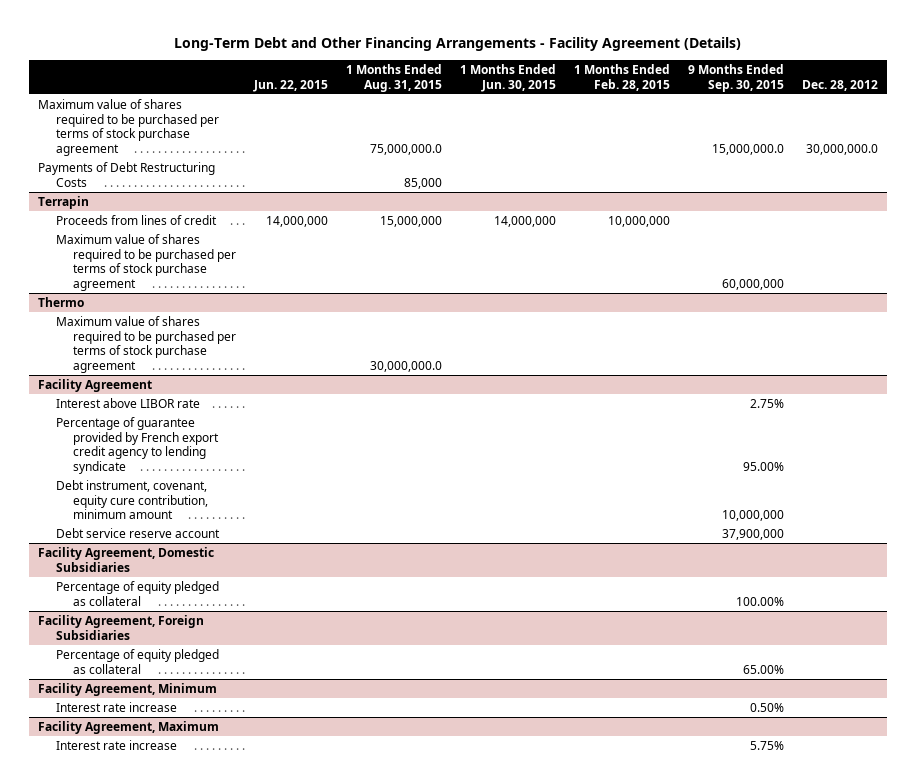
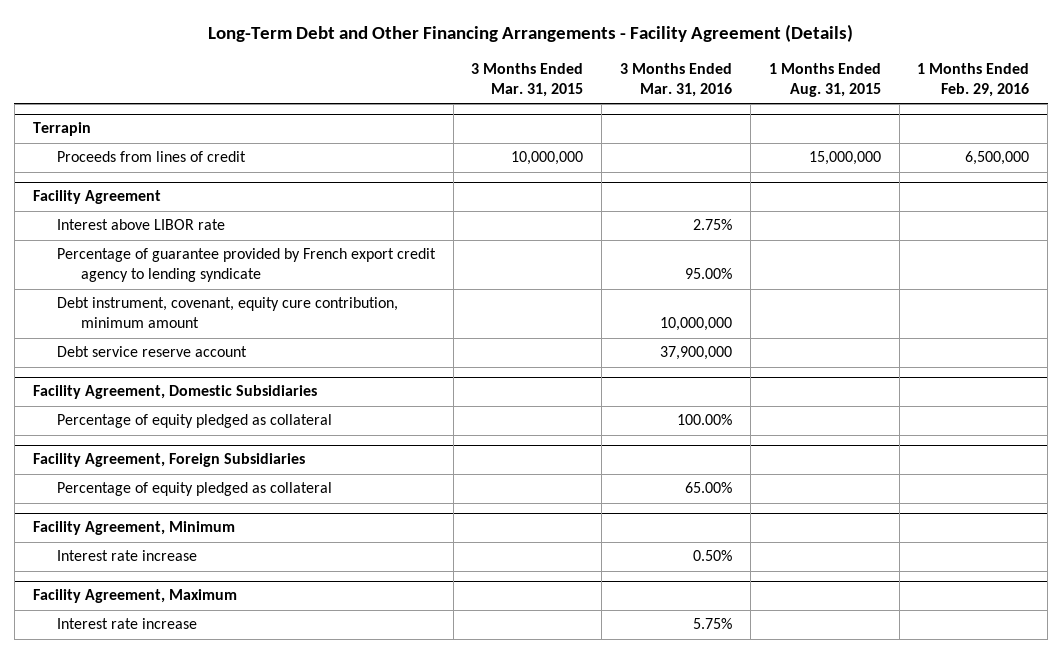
[253,79,329,92] Jun. 22, 2015 -> none
[460,63,557,92] 1 Months Ended Jun. 30, 2015 -> none
[573,63,670,91] 1 Months Ended Feb. 28, 2015 -> none
[687,63,784,92] 9 Months Ended Sep. 30, 2015 -> none
[801,79,878,91] Dec. 28, 2012 -> none
none -> [471,63,584,98] 3 Months Ended Mar. 31, 2015
none -> [620,63,733,98] 3 Months Ended Mar. 31, 2016
none -> [917,63,1030,98] 1 Months Ended Feb. 29, 2016
[37,98,219,157] Maximum value of shares required to be purchased per terms of stock purchase agreement -> none
[37,161,215,187] Payments of Debt Restructuring Costs -> none
[55,233,237,292] Maximum value of shares required to be purchased per terms of stock purchase agreement -> none
[37,296,84,307] Thermo -> none
[55,315,237,374] Maximum value of shares required to be purchased per terms of stock purchase agreement -> none

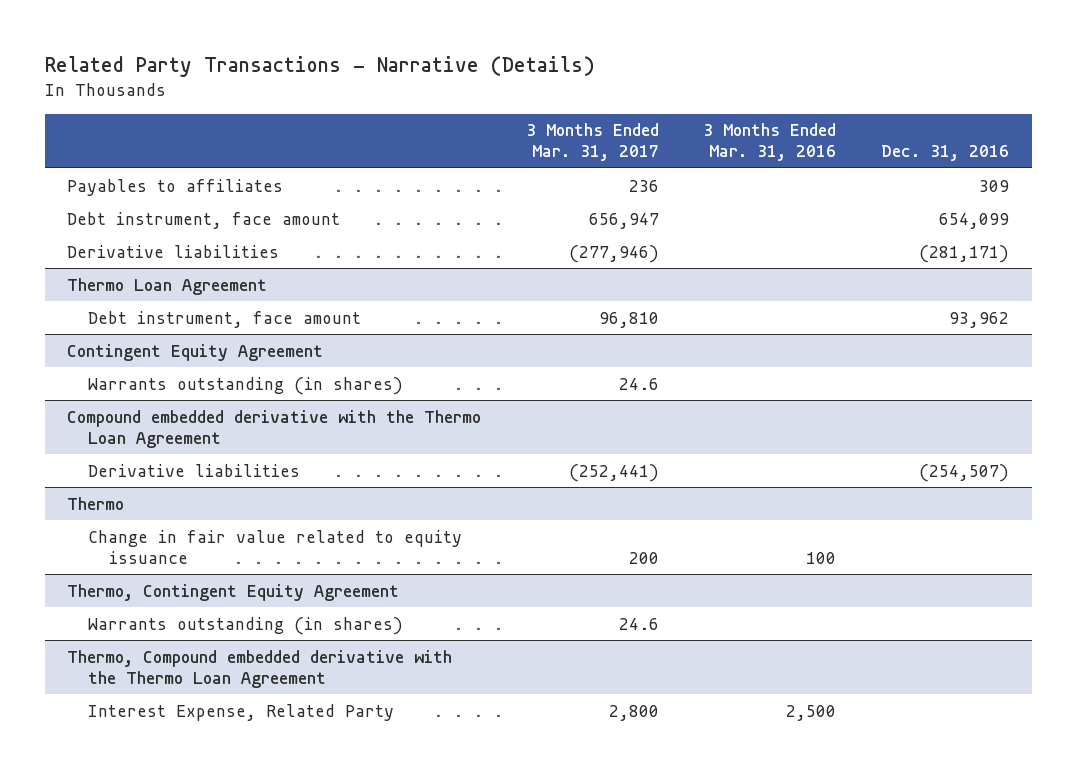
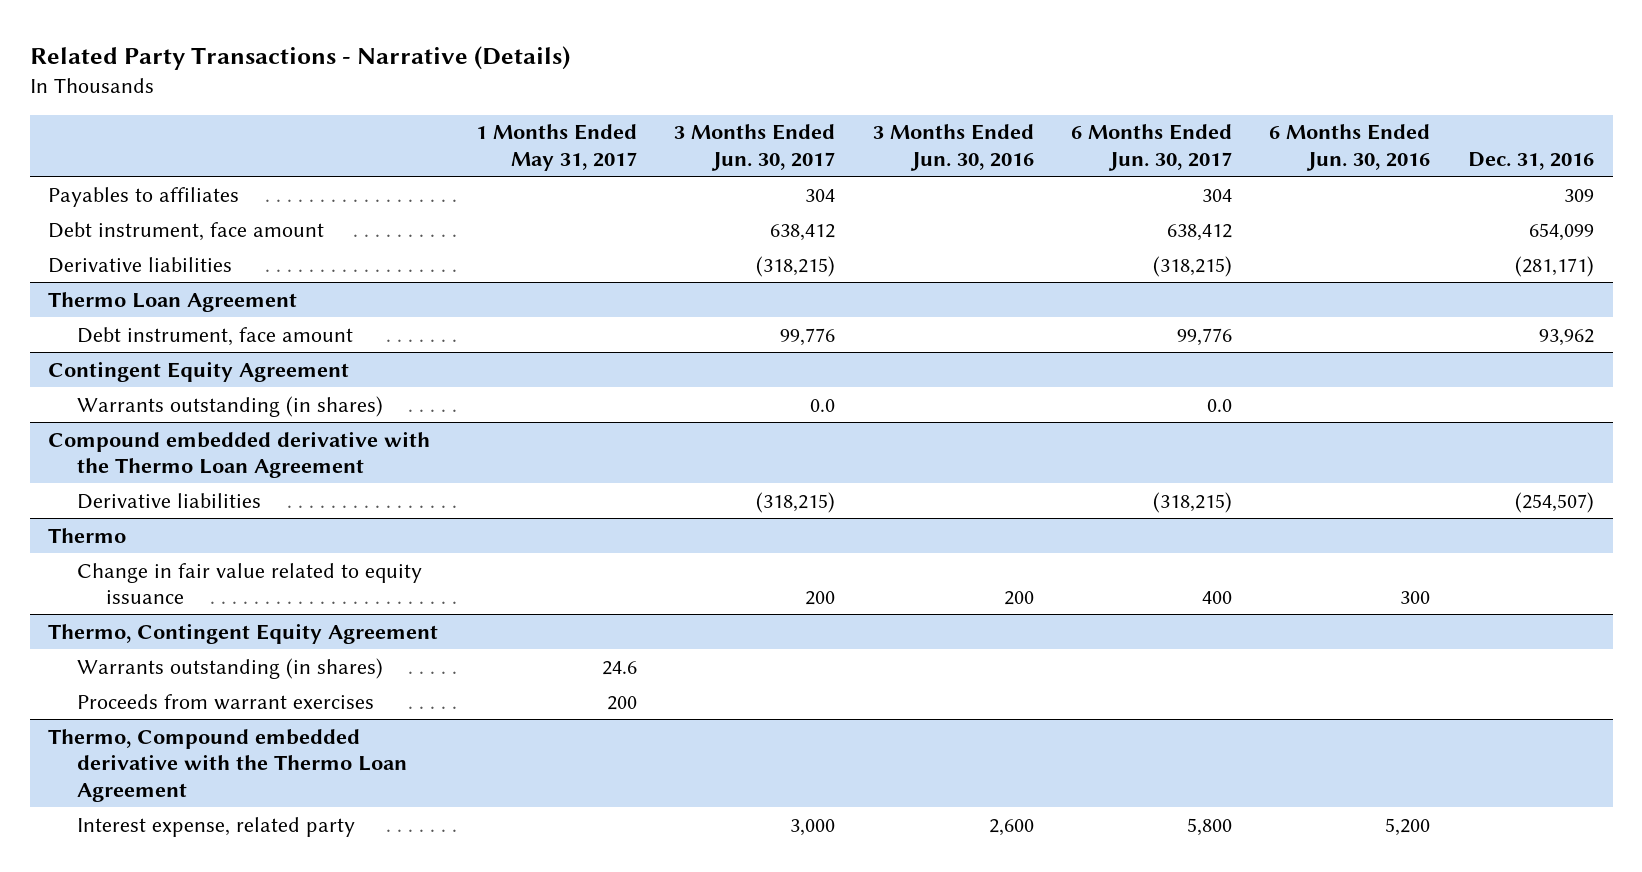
[525,123,659,162] 3 Months Ended Mar. 31, 2017 -> none
[703,123,837,162] 3 Months Ended Mar. 31, 2016 -> none
none -> [475,124,637,171] 1 Months Ended May 31, 2017
none -> [674,124,836,171] 3 Months Ended Jun. 30, 2017
none -> [872,124,1034,171] 3 Months Ended Jun. 30, 2016
none -> [1071,124,1233,171] 6 Months Ended Jun. 30, 2017
none -> [1269,124,1431,171] 6 Months Ended Jun. 30, 2016
none -> [77,693,375,710] Proceeds from warrant exercises
[88,703,395,721] Interest Expense, Related Party -> [77,816,356,837] Interest expense, related party

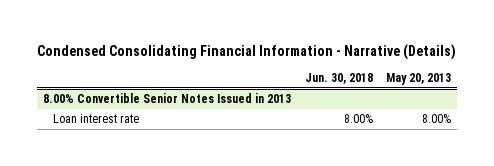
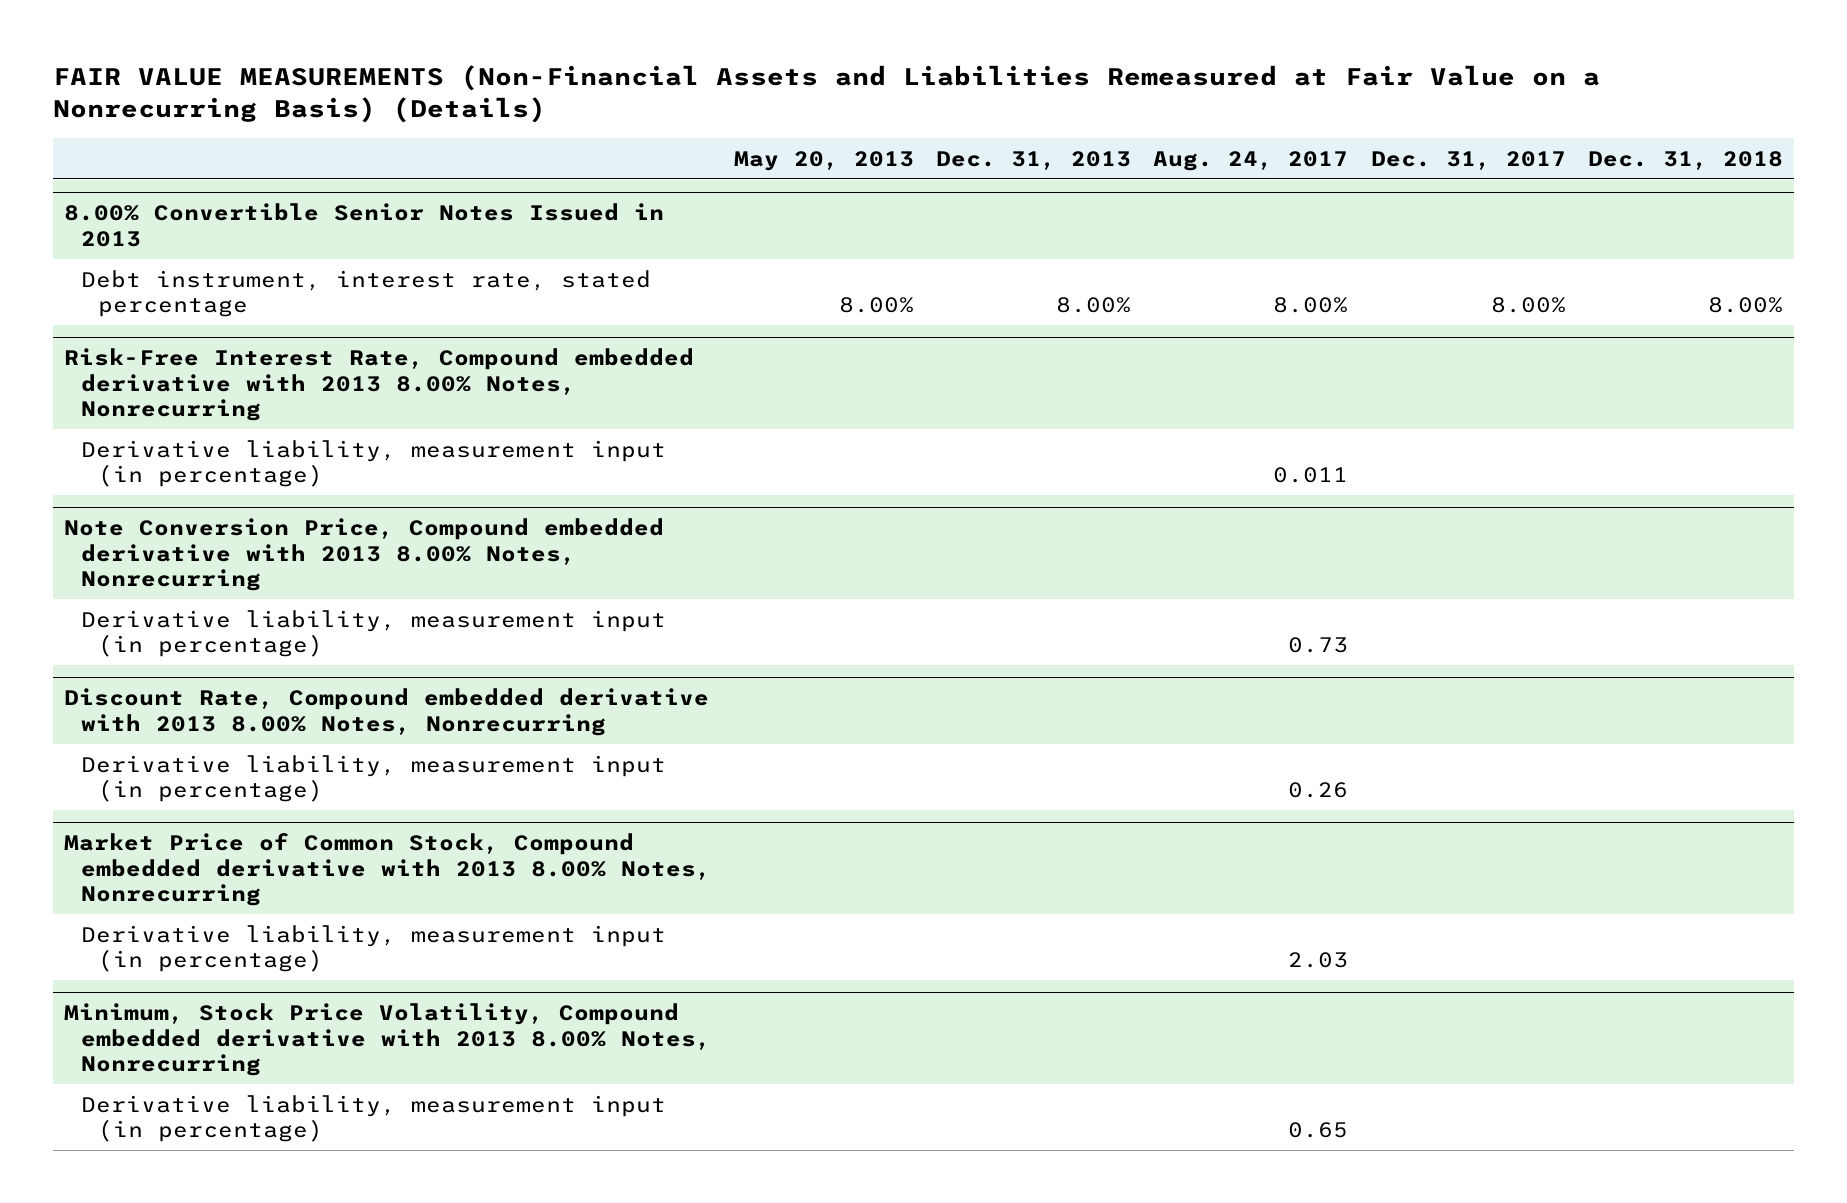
[36,43,456,60] Condensed Consolidating Financial Information - Narrative (Details) -> [52,65,1600,124] FAIR VALUE MEASUREMENTS (Non-Financial Assets and Liabilities Remeasured at Fair Value on a Nonrecurring Basis) (Details)
[304,72,373,84] Jun. 30, 2018 -> none
none -> [935,150,1131,170] Dec. 31, 2013
none -> [1153,150,1349,171] Aug. 24, 2017
none -> [1370,150,1566,170] Dec. 31, 2017
none -> [1588,150,1784,170] Dec. 31, 2018
[52,114,139,124] Loan interest rate -> [81,269,652,317] Debt instrument, interest rate, stated percentage
none -> [64,348,695,421] Risk-Free Interest Rate, Compound embedded derivative with 2013 8.00% Notes, Nonrecurring
none -> [81,439,667,487] Derivative liability, measurement input (in percentage)
none -> [64,518,665,591] Note Conversion Price, Compound embedded derivative with 2013 8.00% Notes, Nonrecurring
none -> [81,609,667,657] Derivative liability, measurement input (in percentage)
none -> [64,688,710,736] Discount Rate, Compound embedded derivative with 2013 8.00% Notes, Nonrecurring
none -> [81,754,667,802] Derivative liability, measurement input (in percentage)
none -> [64,833,712,906] Market Price of Common Stock, Compound embedded derivative with 2013 8.00% Notes, Nonrecurring
none -> [81,924,667,972] Derivative liability, measurement input (in percentage)
none -> [64,1003,712,1076] Minimum, Stock Price Volatility, Compound embedded derivative with 2013 8.00% Notes, Nonrecurring
none -> [81,1094,667,1142] Derivative liability, measurement input (in percentage)

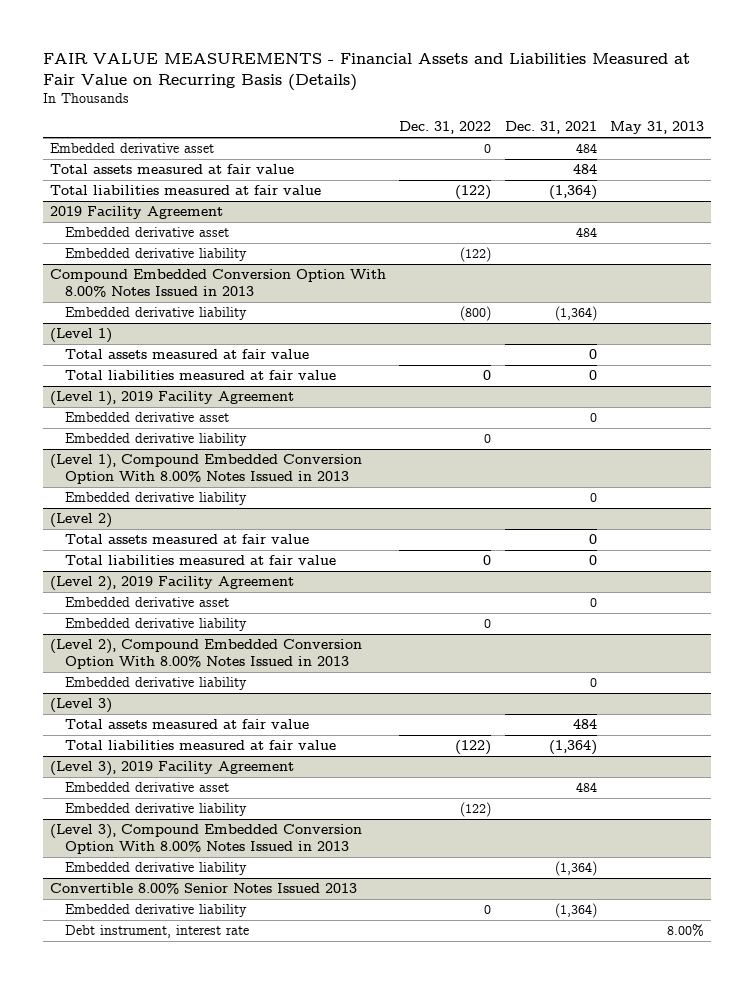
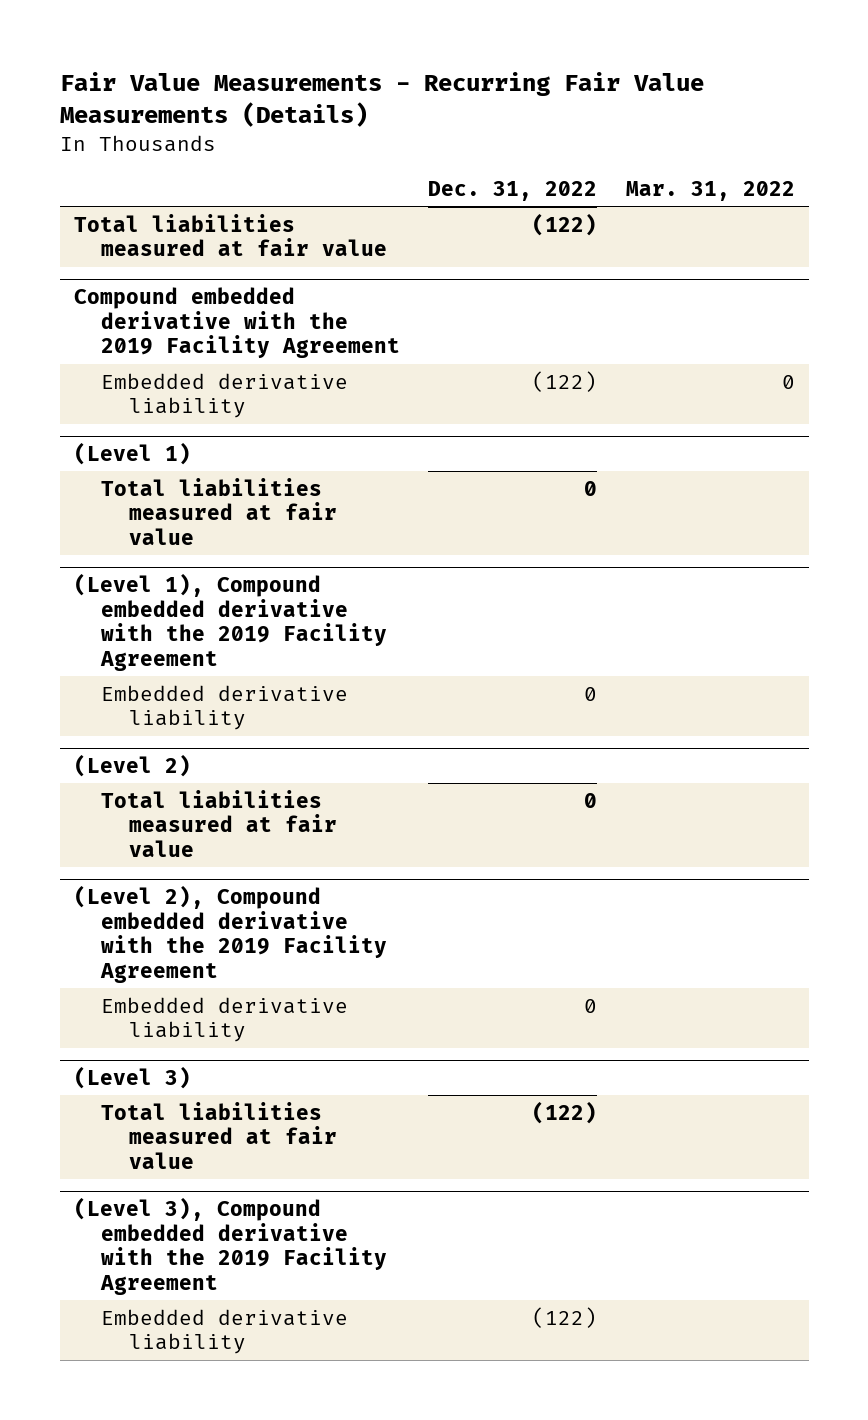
[42,52,690,91] FAIR VALUE MEASUREMENTS - Financial Assets and Liabilities Measured at Fair Value on Recurring Basis (Details) -> [59,72,704,128] Fair Value Measurements - Recurring Fair Value Measurements (Details)
[504,121,597,135] Dec. 31, 2021 -> none
[610,121,705,135] May 31, 2013 -> none
none -> [625,180,795,201] Mar. 31, 2022
[49,142,214,153] Embedded derivative asset -> none
[49,163,294,174] Total assets measured at fair value -> none
[65,226,230,237] Embedded derivative asset -> none
[49,205,223,219] 2019 Facility Agreement -> [73,287,401,359] Compound embedded derivative with the 2019 Facility Agreement
[49,268,386,298] Compound Embedded Conversion Option With 8.00% Notes Issued in 2013 -> none
[65,306,248,320] Embedded derivative liability -> none
[65,348,310,359] Total assets measured at fair value -> none
[65,411,230,422] Embedded derivative asset -> none
[49,390,294,406] (Level 1), 2019 Facility Agreement -> [73,573,388,671] (Level 1), Compound embedded derivative with the 2019 Facility Agreement
[49,453,362,485] (Level 1), Compound Embedded Conversion Option With 8.00% Notes Issued in 2013 -> none
[65,491,248,505] Embedded derivative liability -> none
[65,533,310,544] Total assets measured at fair value -> none
[65,596,230,607] Embedded derivative asset -> none
[49,575,294,591] (Level 2), 2019 Facility Agreement -> [73,885,388,983] (Level 2), Compound embedded derivative with the 2019 Facility Agreement
[49,638,362,670] (Level 2), Compound Embedded Conversion Option With 8.00% Notes Issued in 2013 -> none
[65,676,248,690] Embedded derivative liability -> none
[65,718,310,729] Total assets measured at fair value -> none
[65,781,230,792] Embedded derivative asset -> none
[49,760,294,776] (Level 3), 2019 Facility Agreement -> [73,1197,388,1295] (Level 3), Compound embedded derivative with the 2019 Facility Agreement
[49,823,362,855] (Level 3), Compound Embedded Conversion Option With 8.00% Notes Issued in 2013 -> none
[65,861,248,875] Embedded derivative liability -> none
[49,882,357,894] Convertible 8.00% Senior Notes Issued 2013 -> none
[65,903,248,917] Embedded derivative liability -> none
[65,924,250,938] Debt instrument, interest rate -> none

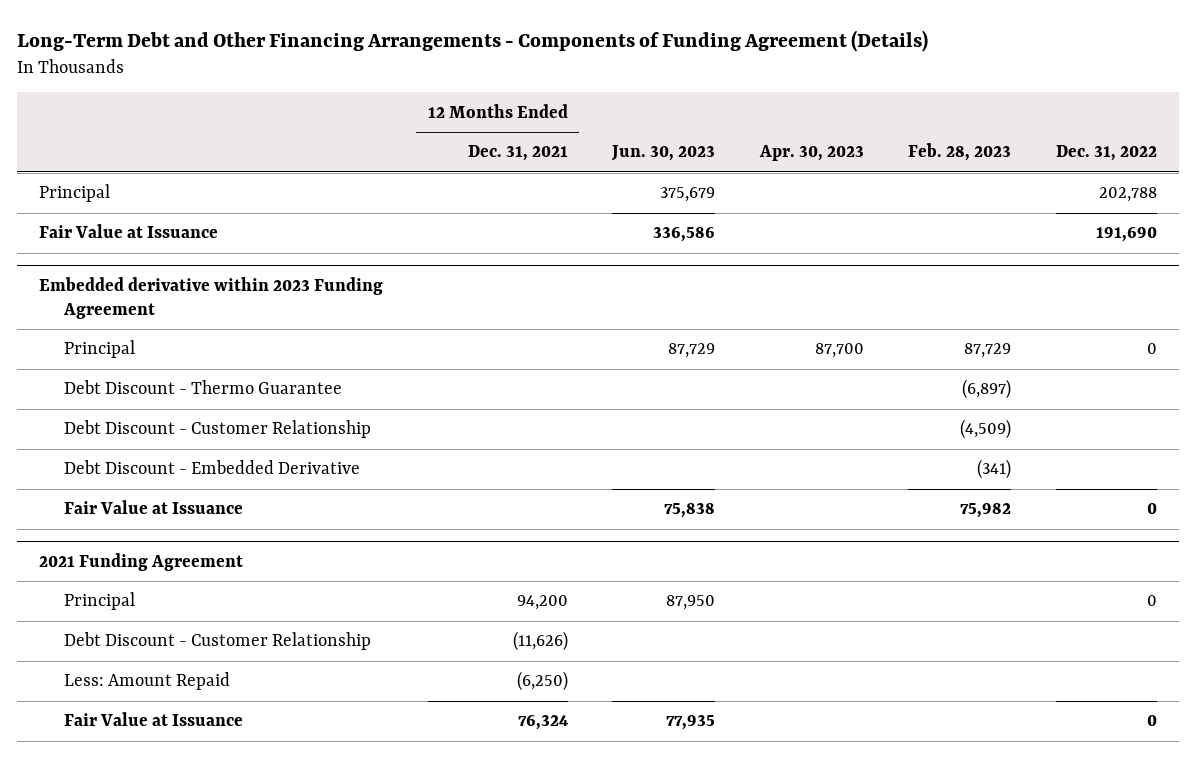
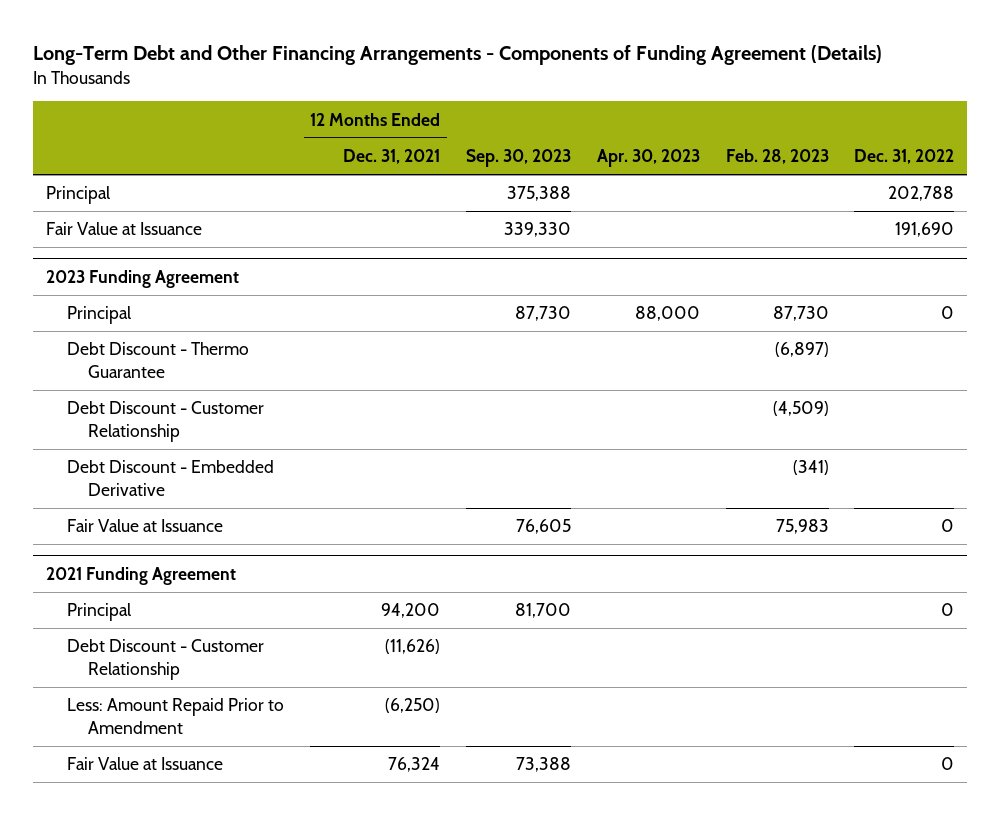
[611,145,716,162] Jun. 30, 2023 -> none
none -> [465,149,571,168] Sep. 30, 2023
[39,276,384,320] Embedded derivative within 2023 Funding Agreement -> [46,269,240,288] 2023 Funding Agreement
[814,343,864,359] 87,700 -> [634,306,700,322] 88,000
[964,343,1012,359] 87,729 -> [772,306,829,322] 87,730
[960,503,1012,519] 75,982 -> [775,519,829,535] 75,983
[63,672,230,691] Less: Amount Repaid -> [67,698,285,734] Less: Amount Repaid Prior to Amendment

